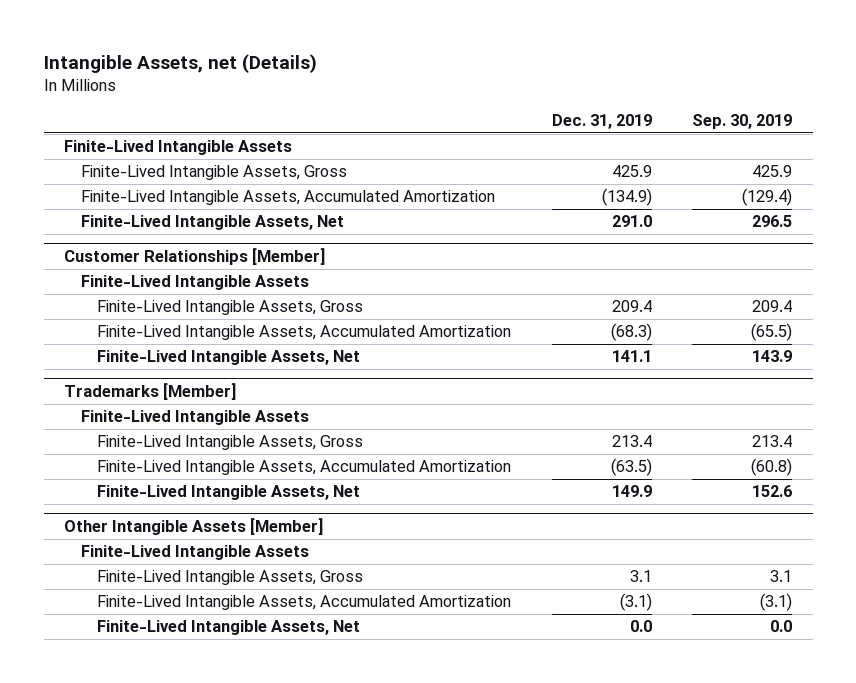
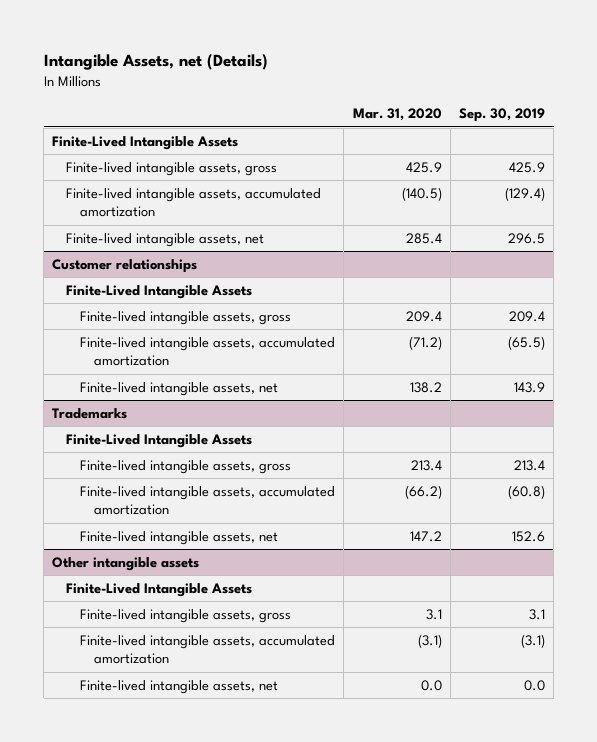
[551,114,652,130] Dec. 31, 2019 -> none
none -> [352,108,442,122] Mar. 31, 2020
[80,165,347,181] Finite-Lived Intangible Assets, Gross -> [66,161,278,176] Finite-lived intangible assets, gross
[80,190,495,206] Finite-Lived Intangible Assets, Accumulated Amortization -> [66,187,322,218] Finite-lived intangible assets, accumulated amortization
[80,215,344,231] Finite-Lived Intangible Assets, Net -> [66,232,265,247] Finite-lived intangible assets, net
[63,248,326,266] Customer Relationships [Member] -> [52,258,198,273] Customer relationships
[97,300,364,316] Finite-Lived Intangible Assets, Gross -> [80,310,292,325] Finite-lived intangible assets, gross
[97,325,512,341] Finite-Lived Intangible Assets, Accumulated Amortization -> [80,336,336,367] Finite-lived intangible assets, accumulated amortization
[97,350,361,366] Finite-Lived Intangible Assets, Net -> [80,381,279,396] Finite-lived intangible assets, net
[63,383,237,401] Trademarks [Member] -> [52,407,128,419] Trademarks
[97,435,364,451] Finite-Lived Intangible Assets, Gross -> [80,459,292,474] Finite-lived intangible assets, gross
[97,460,512,476] Finite-Lived Intangible Assets, Accumulated Amortization -> [80,485,336,516] Finite-lived intangible assets, accumulated amortization
[97,485,361,501] Finite-Lived Intangible Assets, Net -> [80,530,279,545] Finite-lived intangible assets, net
[63,518,324,536] Other Intangible Assets [Member] -> [52,556,200,571] Other intangible assets
[97,570,364,586] Finite-Lived Intangible Assets, Gross -> [80,608,292,623] Finite-lived intangible assets, gross
[97,595,512,611] Finite-Lived Intangible Assets, Accumulated Amortization -> [80,634,336,665] Finite-lived intangible assets, accumulated amortization
[97,620,361,636] Finite-Lived Intangible Assets, Net -> [80,679,279,694] Finite-lived intangible assets, net

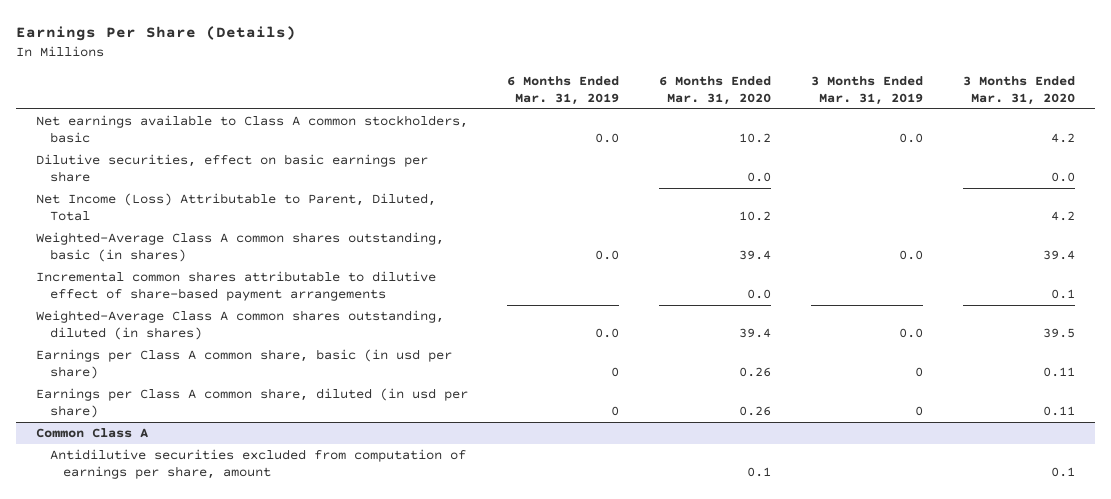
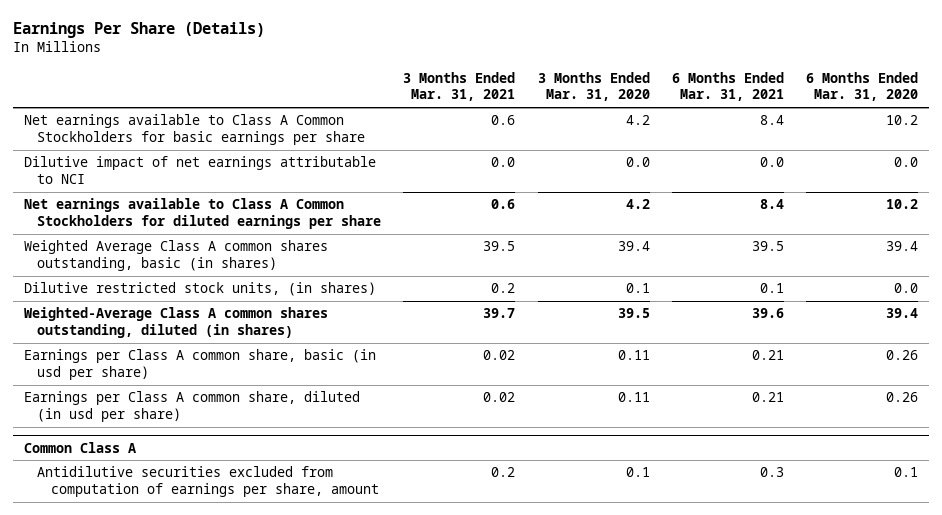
[507,75,620,105] 6 Months Ended Mar. 31, 2019 -> none
[811,75,924,105] 3 Months Ended Mar. 31, 2019 -> none
none -> [403,72,516,102] 3 Months Ended Mar. 31, 2021
none -> [671,72,784,102] 6 Months Ended Mar. 31, 2021
[35,115,468,144] Net earnings available to Class A common stockholders, basic -> [24,114,366,145] Net earnings available to Class A Common Stockholders for basic earnings per share
[35,154,428,183] Dilutive securities, effect on basic earnings per share -> [24,156,377,184] Dilutive impact of net earnings attributable to NCI
[35,193,436,222] Net Income (Loss) Attributable to Parent, Diluted, Total -> [24,198,382,229] Net earnings available to Class A Common Stockholders for diluted earnings per share
[35,232,444,263] Weighted-Average Class A common shares outstanding, basic (in shares) -> [24,240,329,271] Weighted Average Class A common shares outstanding, basic (in shares)
[35,271,436,302] Incremental common shares attributable to dilutive effect of share-based payment arrangements -> [24,282,377,297] Dilutive restricted stock units, (in shares)

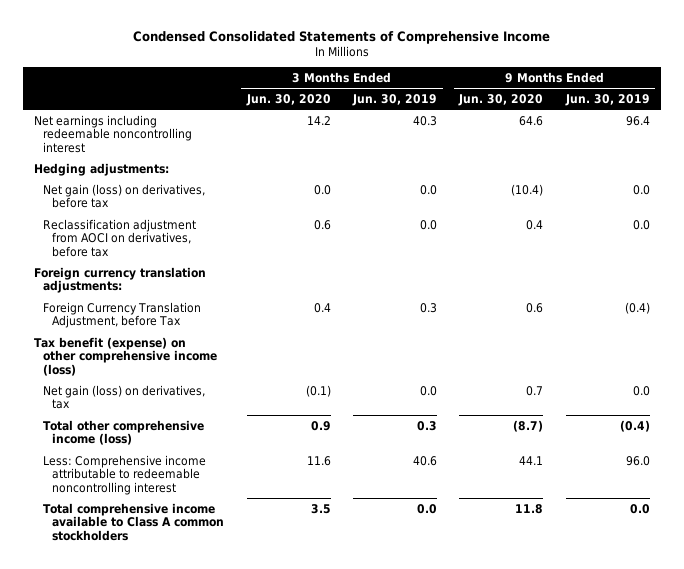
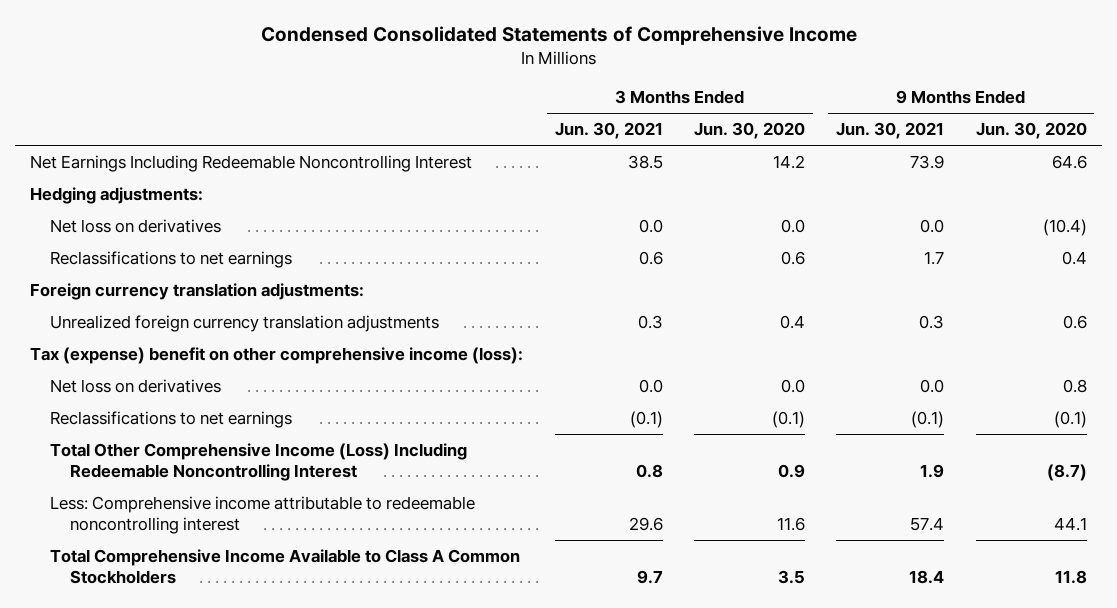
[351,93,437,106] Jun. 30, 2019 -> none
[564,93,650,106] Jun. 30, 2019 -> none
none -> [554,122,663,140] Jun. 30, 2021
none -> [836,122,945,140] Jun. 30, 2021
[34,114,193,153] Net earnings including redeemable noncontrolling interest -> [30,154,473,172] Net Earnings Including Redeemable Noncontrolling Interest
[43,183,206,209] Net gain (loss) on derivatives, before tax -> [50,218,222,233] Net loss on derivatives
[43,218,197,257] Reclassification adjustment from AOCI on derivatives, before tax -> [50,250,293,268] Reclassifications to net earnings
[43,301,202,329] Foreign Currency Translation Adjustment, before Tax -> [50,314,440,332] Unrealized foreign currency translation adjustments
[34,336,218,376] Tax benefit (expense) on other comprehensive income (loss) -> [30,346,524,364] Tax (expense) benefit on other comprehensive income (loss):
[43,384,206,410] Net gain (loss) on derivatives, tax -> [50,378,222,393] Net loss on derivatives
[305,384,331,397] (0.1) -> [781,378,806,393] 0.0
[526,385,544,396] 0.7 -> [1062,378,1087,393] 0.8
none -> [50,410,293,428] Reclassifications to net earnings
[43,419,205,446] Total other comprehensive income (loss) -> [50,442,468,481] Total Other Comprehensive Income (Loss) Including Redeemable Noncontrolling Interest
[43,502,225,541] Total comprehensive income available to Class A common stockholders -> [50,548,521,584] Total Comprehensive Income Available to Class A Common Stockholders

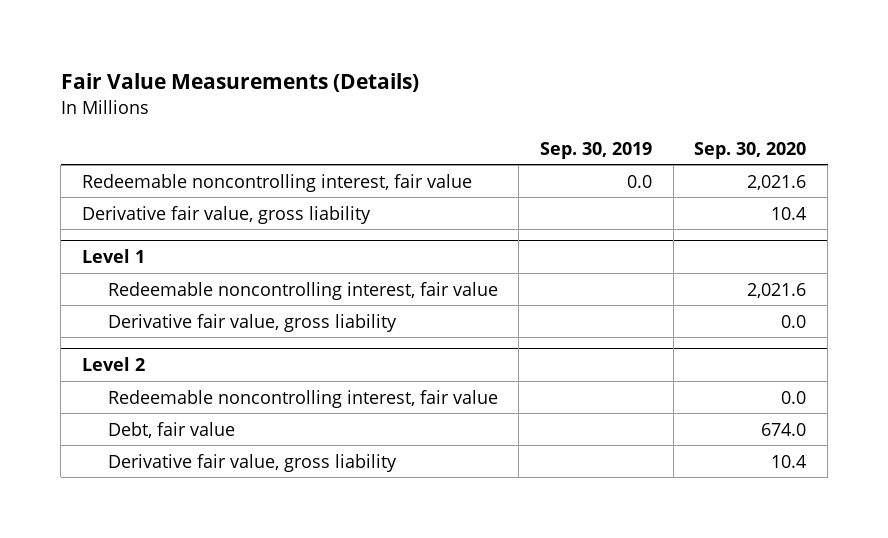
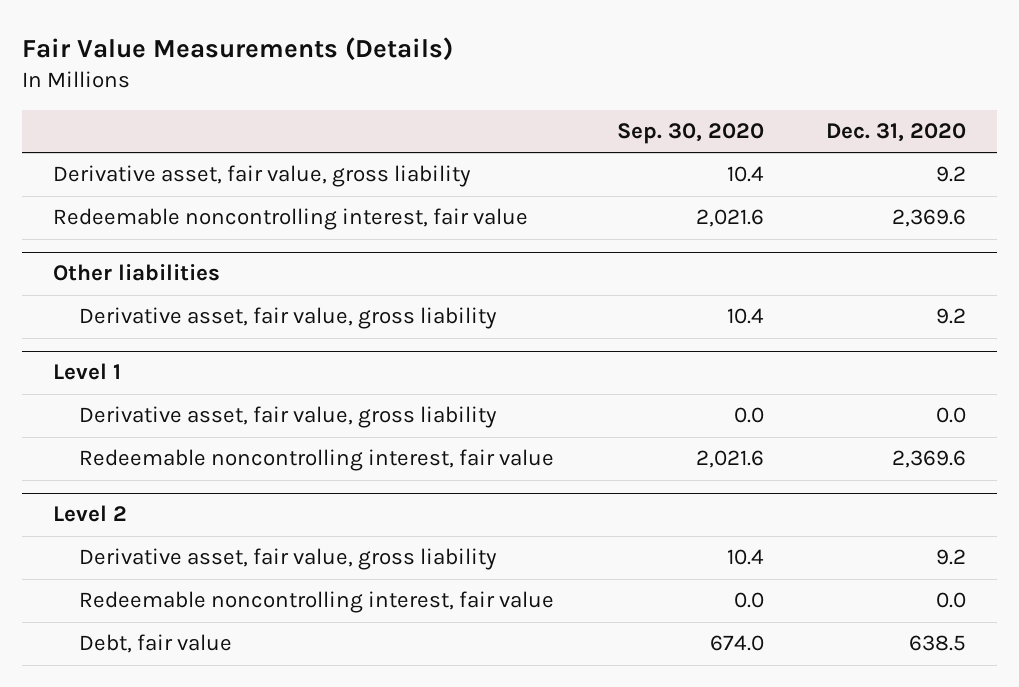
[539,141,652,159] Sep. 30, 2019 -> none
none -> [825,123,966,143] Dec. 31, 2020
none -> [52,165,471,188] Derivative asset, fair value, gross liability
none -> [52,264,220,282] Other liabilities
[82,205,372,224] Derivative fair value, gross liability -> [79,307,498,330] Derivative asset, fair value, gross liability
none -> [79,406,498,429] Derivative asset, fair value, gross liability
[107,313,397,332] Derivative fair value, gross liability -> none
none -> [79,548,498,571] Derivative asset, fair value, gross liability
[107,453,397,472] Derivative fair value, gross liability -> none

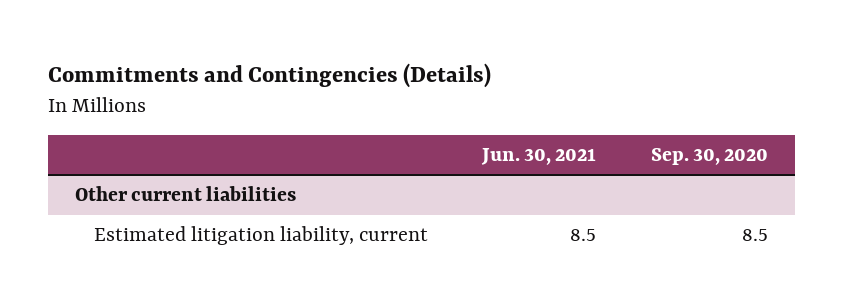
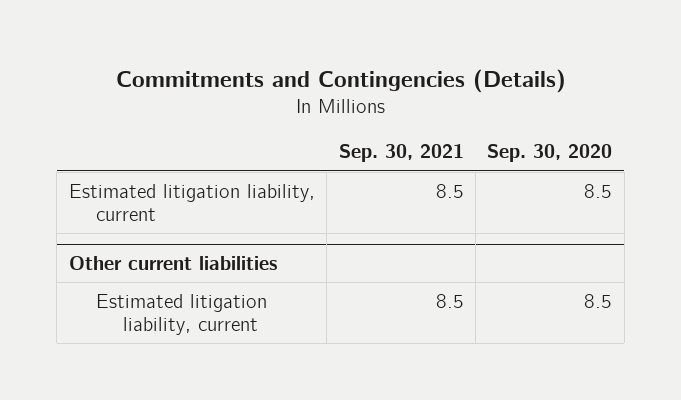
[481,147,597,165] Jun. 30, 2021 -> none
none -> [338,144,464,163] Sep. 30, 2021
none -> [68,183,315,221] Estimated litigation liability, current

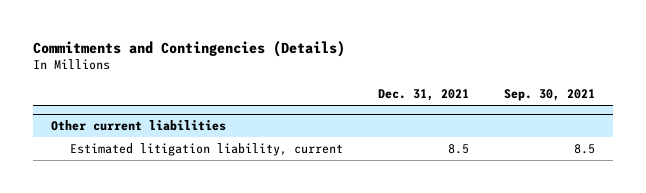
[487,144,613,163] Sep. 30, 2020 -> none
none -> [377,88,469,101] Dec. 31, 2021
[68,183,315,221] Estimated litigation liability, current -> none

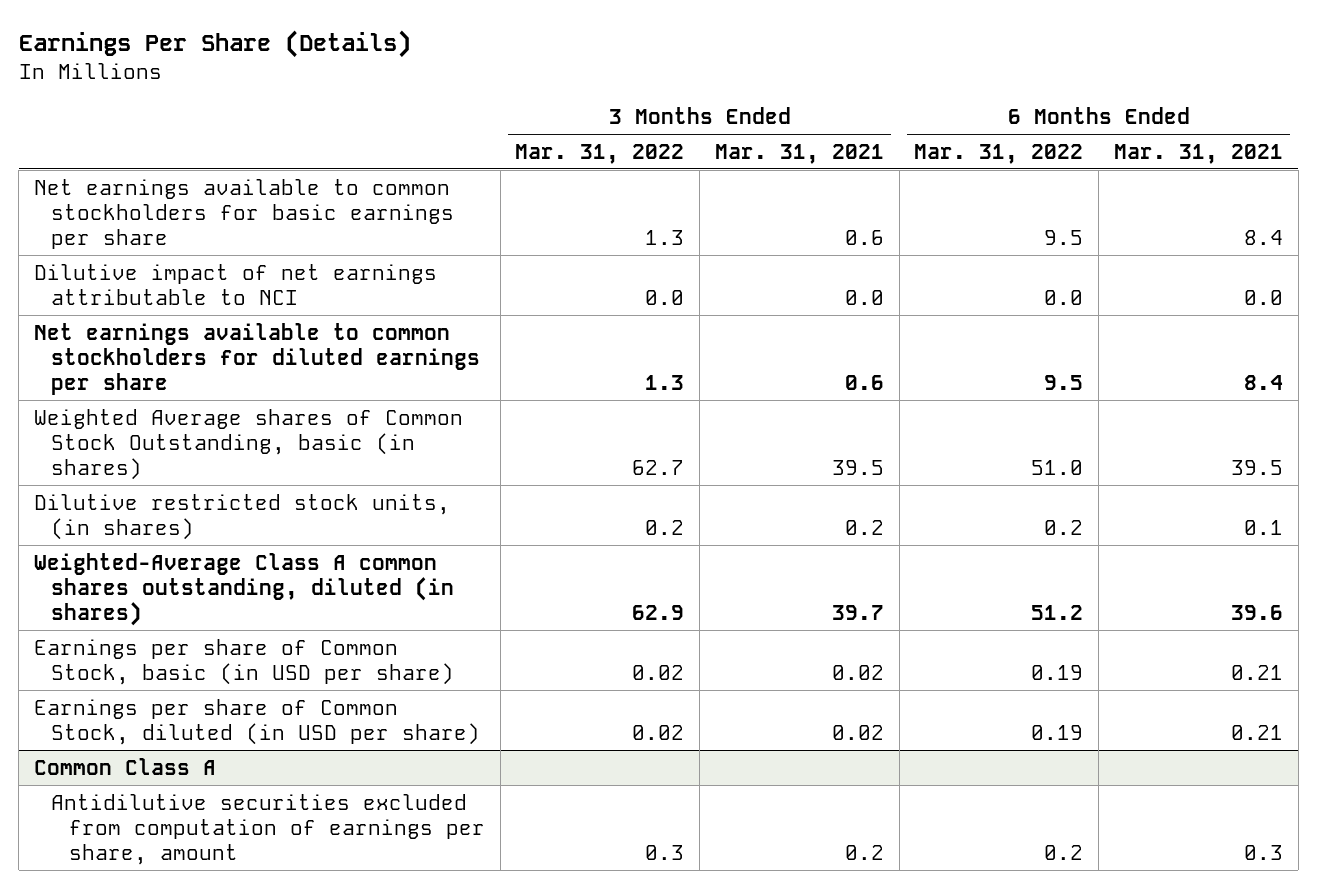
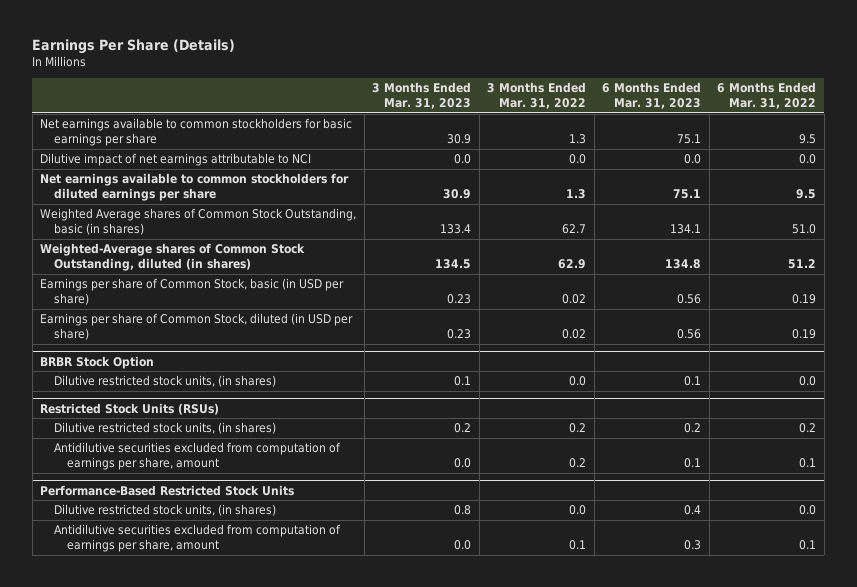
[714,143,884,164] Mar. 31, 2021 -> none
[1113,143,1283,164] Mar. 31, 2021 -> none
none -> [372,82,472,110] 3 Months Ended Mar. 31, 2023
none -> [602,82,702,110] 6 Months Ended Mar. 31, 2023
[34,493,451,540] Dilutive restricted stock units, (in shares) -> none
[34,552,455,626] Weighted-Average Class A common shares outstanding, diluted (in shares) -> [40,243,306,272] Weighted-Average shares of Common Stock Outstanding, diluted (in shares)
[34,757,217,775] Common Class A -> none
none -> [40,355,155,369] BRBR Stock Option
none -> [53,375,276,388] Dilutive restricted stock units, (in shares)
none -> [40,402,220,415] Restricted Stock Units (RSUs)
none -> [53,422,276,435] Dilutive restricted stock units, (in shares)
[645,844,685,860] 0.3 -> [569,458,587,469] 0.2
[1044,844,1084,860] 0.2 -> [799,458,817,469] 0.1
none -> [40,484,295,496] Performance-Based Restricted Stock Units
none -> [53,504,276,517] Dilutive restricted stock units, (in shares)
none -> [53,524,341,553] Antidilutive securities excluded from computation of earnings per share, amount

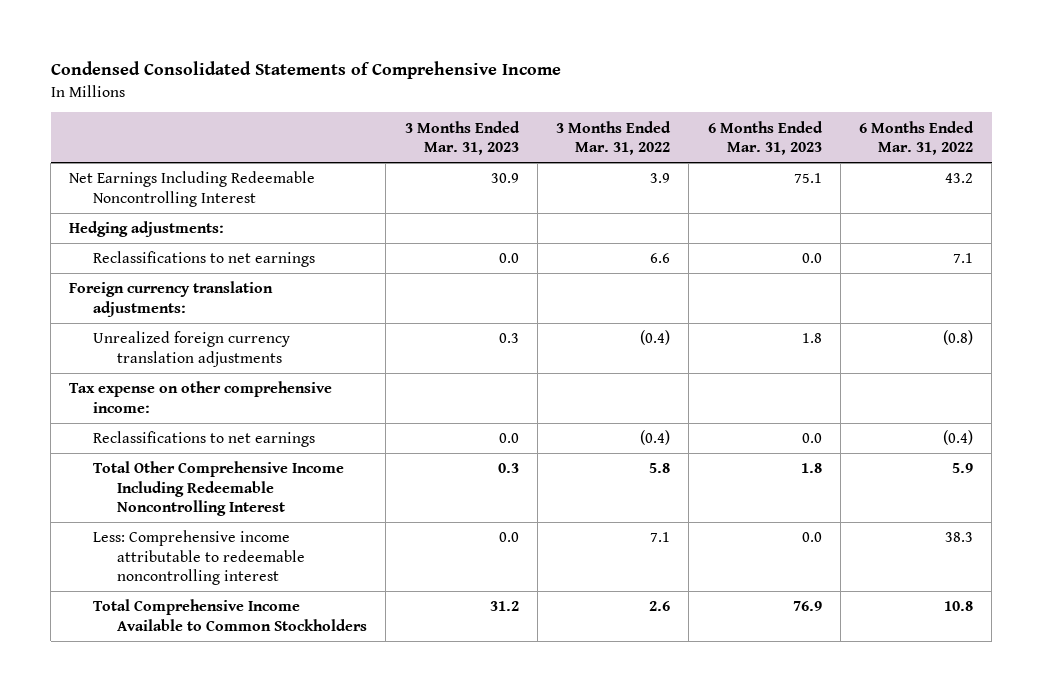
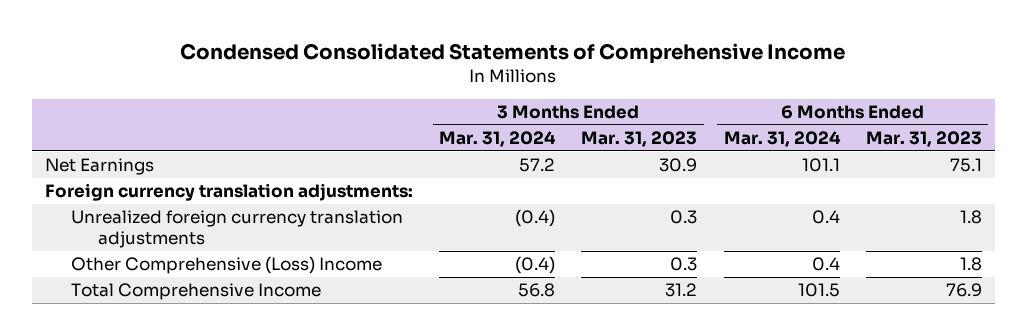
[556,120,672,155] 3 Months Ended Mar. 31, 2022 -> none
[858,120,974,155] 6 Months Ended Mar. 31, 2022 -> none
none -> [439,131,557,148] Mar. 31, 2024
none -> [723,131,841,148] Mar. 31, 2024
[69,221,225,238] Hedging adjustments: -> none
[93,251,316,268] Reclassifications to net earnings -> none
[69,171,316,207] Net Earnings Including Redeemable Noncontrolling Interest -> [45,158,155,176] Net Earnings
[69,381,333,413] Tax expense on other comprehensive income: -> none
[93,431,316,448] Reclassifications to net earnings -> none
[93,530,306,585] Less: Comprehensive income attributable to redeemable noncontrolling interest -> none
[93,461,345,516] Total Other Comprehensive Income Including Redeemable Noncontrolling Interest -> [71,256,383,275] Other Comprehensive (Loss) Income
[93,599,368,631] Total Comprehensive Income Available to Common Stockholders -> [71,283,322,301] Total Comprehensive Income

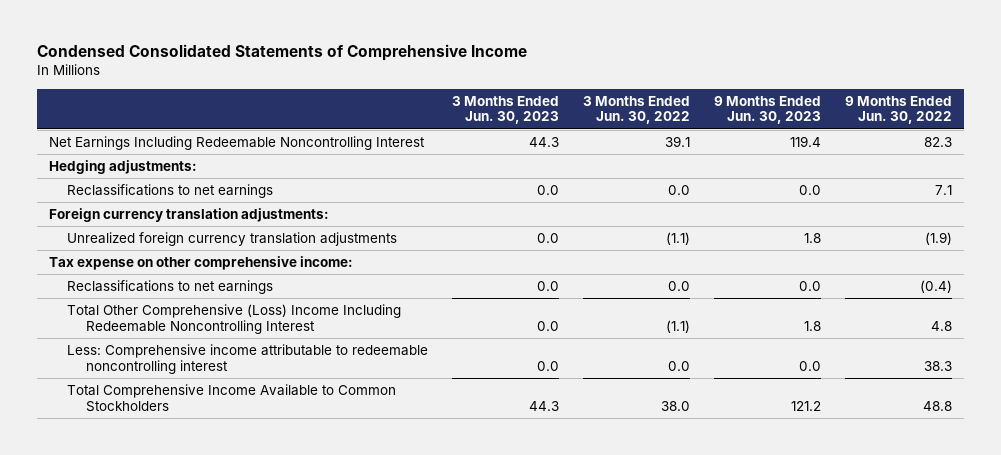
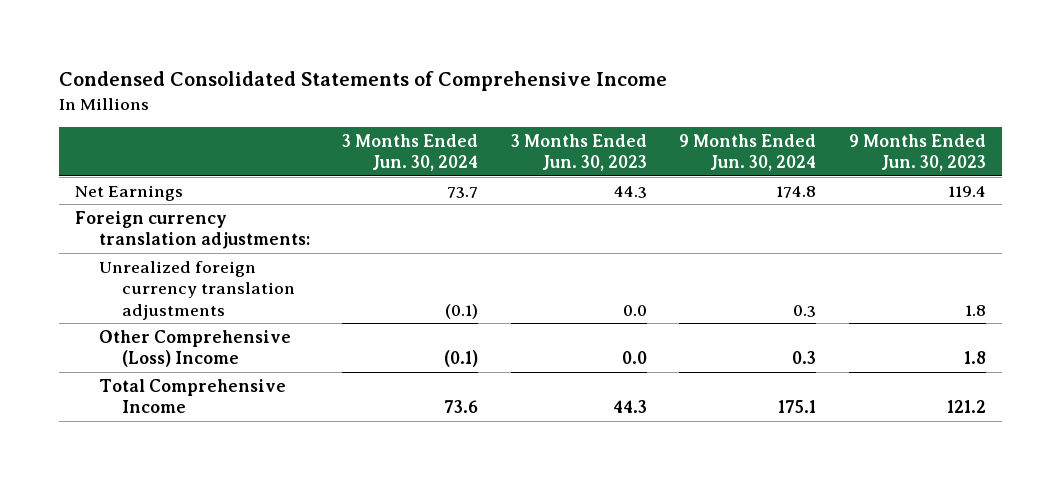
[583,95,691,125] 3 Months Ended Jun. 30, 2022 -> none
[845,95,953,125] 9 Months Ended Jun. 30, 2022 -> none
none -> [342,133,479,172] 3 Months Ended Jun. 30, 2024
none -> [679,133,817,172] 9 Months Ended Jun. 30, 2024
[48,159,197,174] Hedging adjustments: -> none
[67,183,274,198] Reclassifications to net earnings -> none
[48,135,425,150] Net Earnings Including Redeemable Noncontrolling Interest -> [75,184,184,201] Net Earnings
[48,255,353,270] Tax expense on other comprehensive income: -> none
[67,279,274,294] Reclassifications to net earnings -> none
[67,343,429,374] Less: Comprehensive income attributable to redeemable noncontrolling interest -> none
[67,303,402,334] Total Other Comprehensive (Loss) Income Including Redeemable Noncontrolling Interest -> [98,329,291,368] Other Comprehensive (Loss) Income
[67,383,397,412] Total Comprehensive Income Available to Common Stockholders -> [98,378,286,414] Total Comprehensive Income

